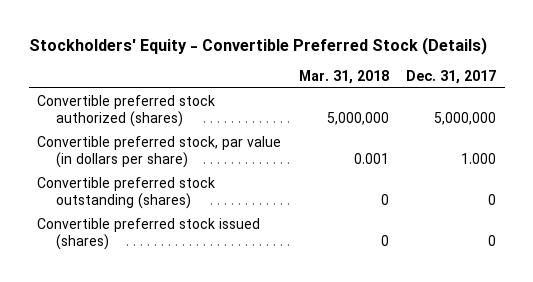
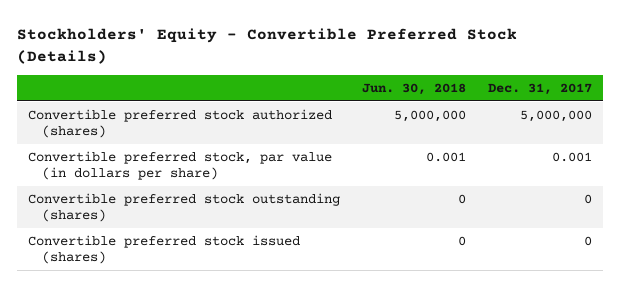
[298,70,389,85] Mar. 31, 2018 -> none
none -> [362,82,467,95] Jun. 30, 2018
[461,153,497,165] 1.000 -> [551,152,592,163] 0.001

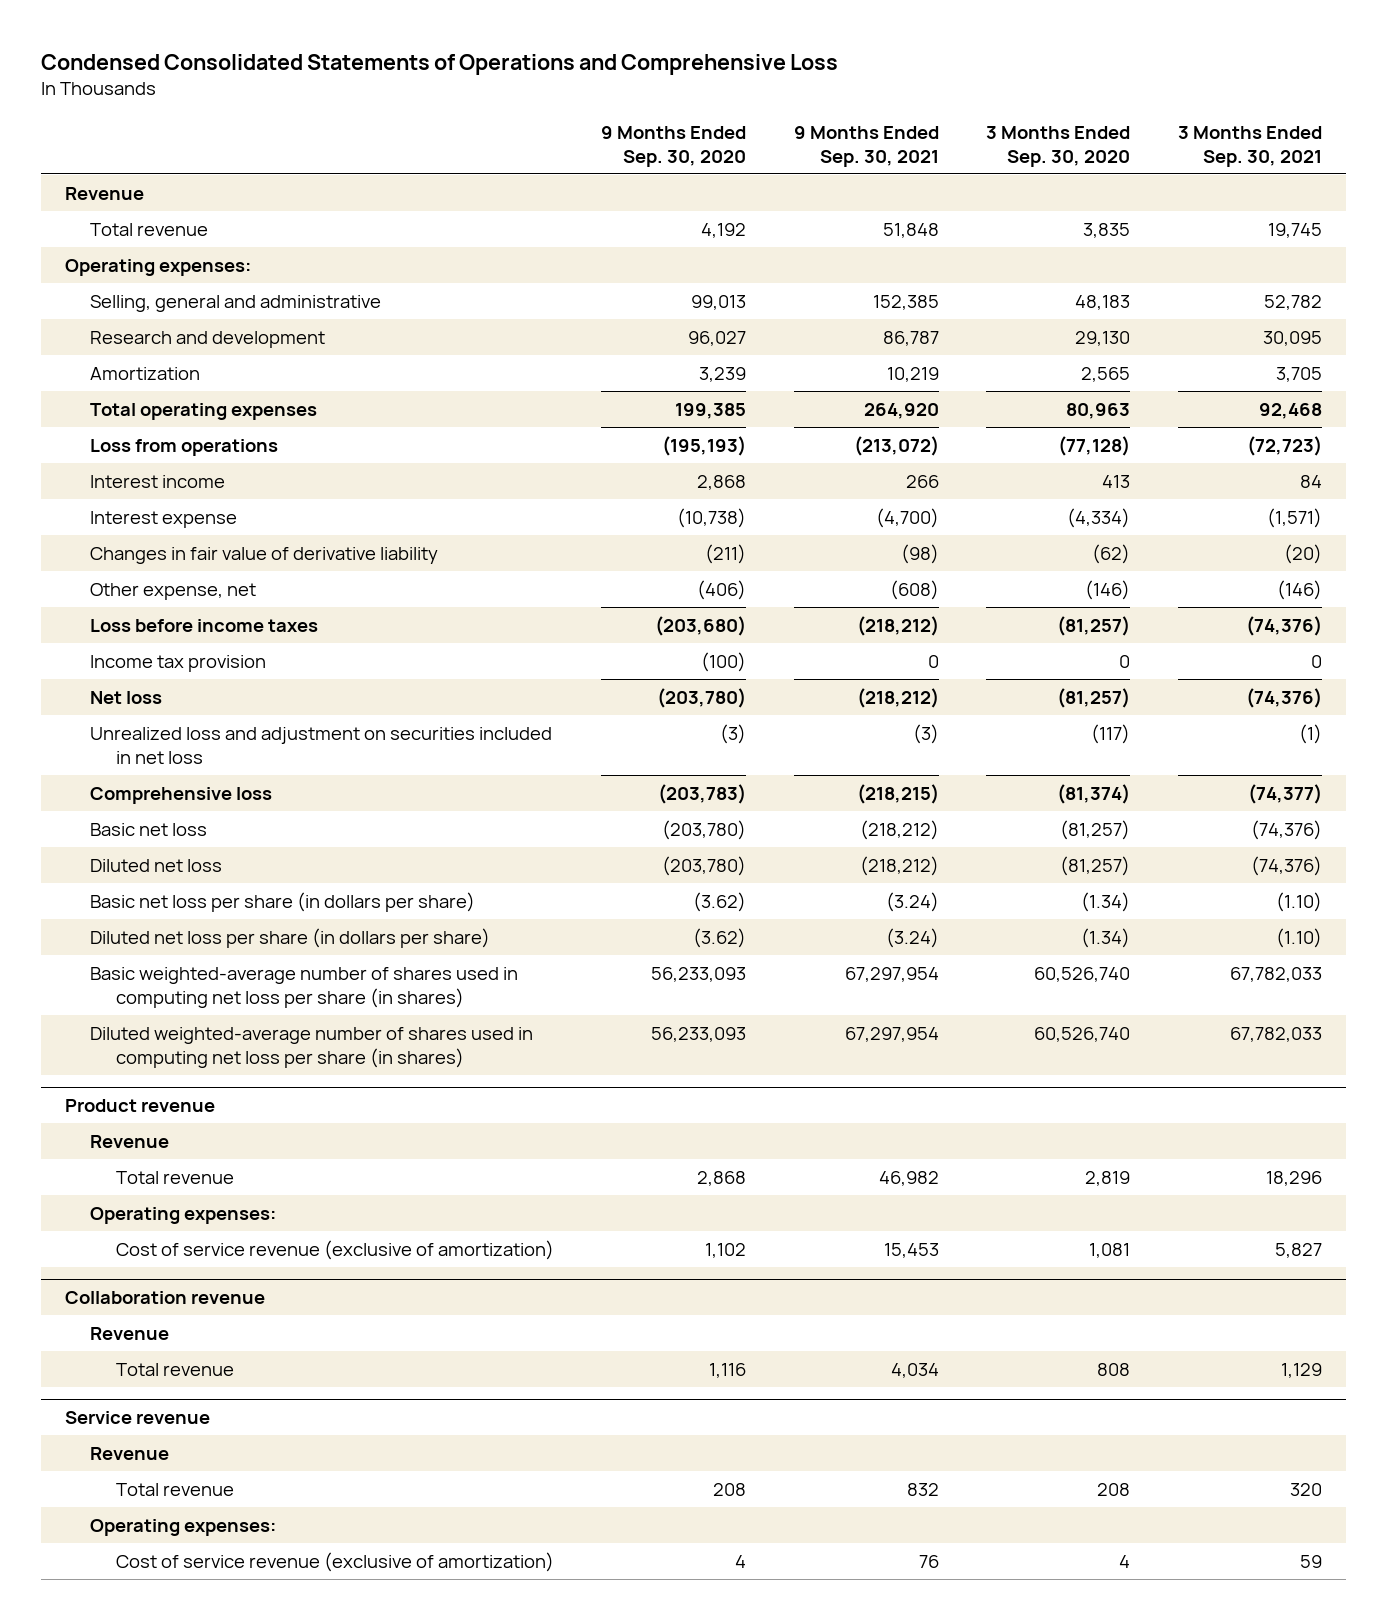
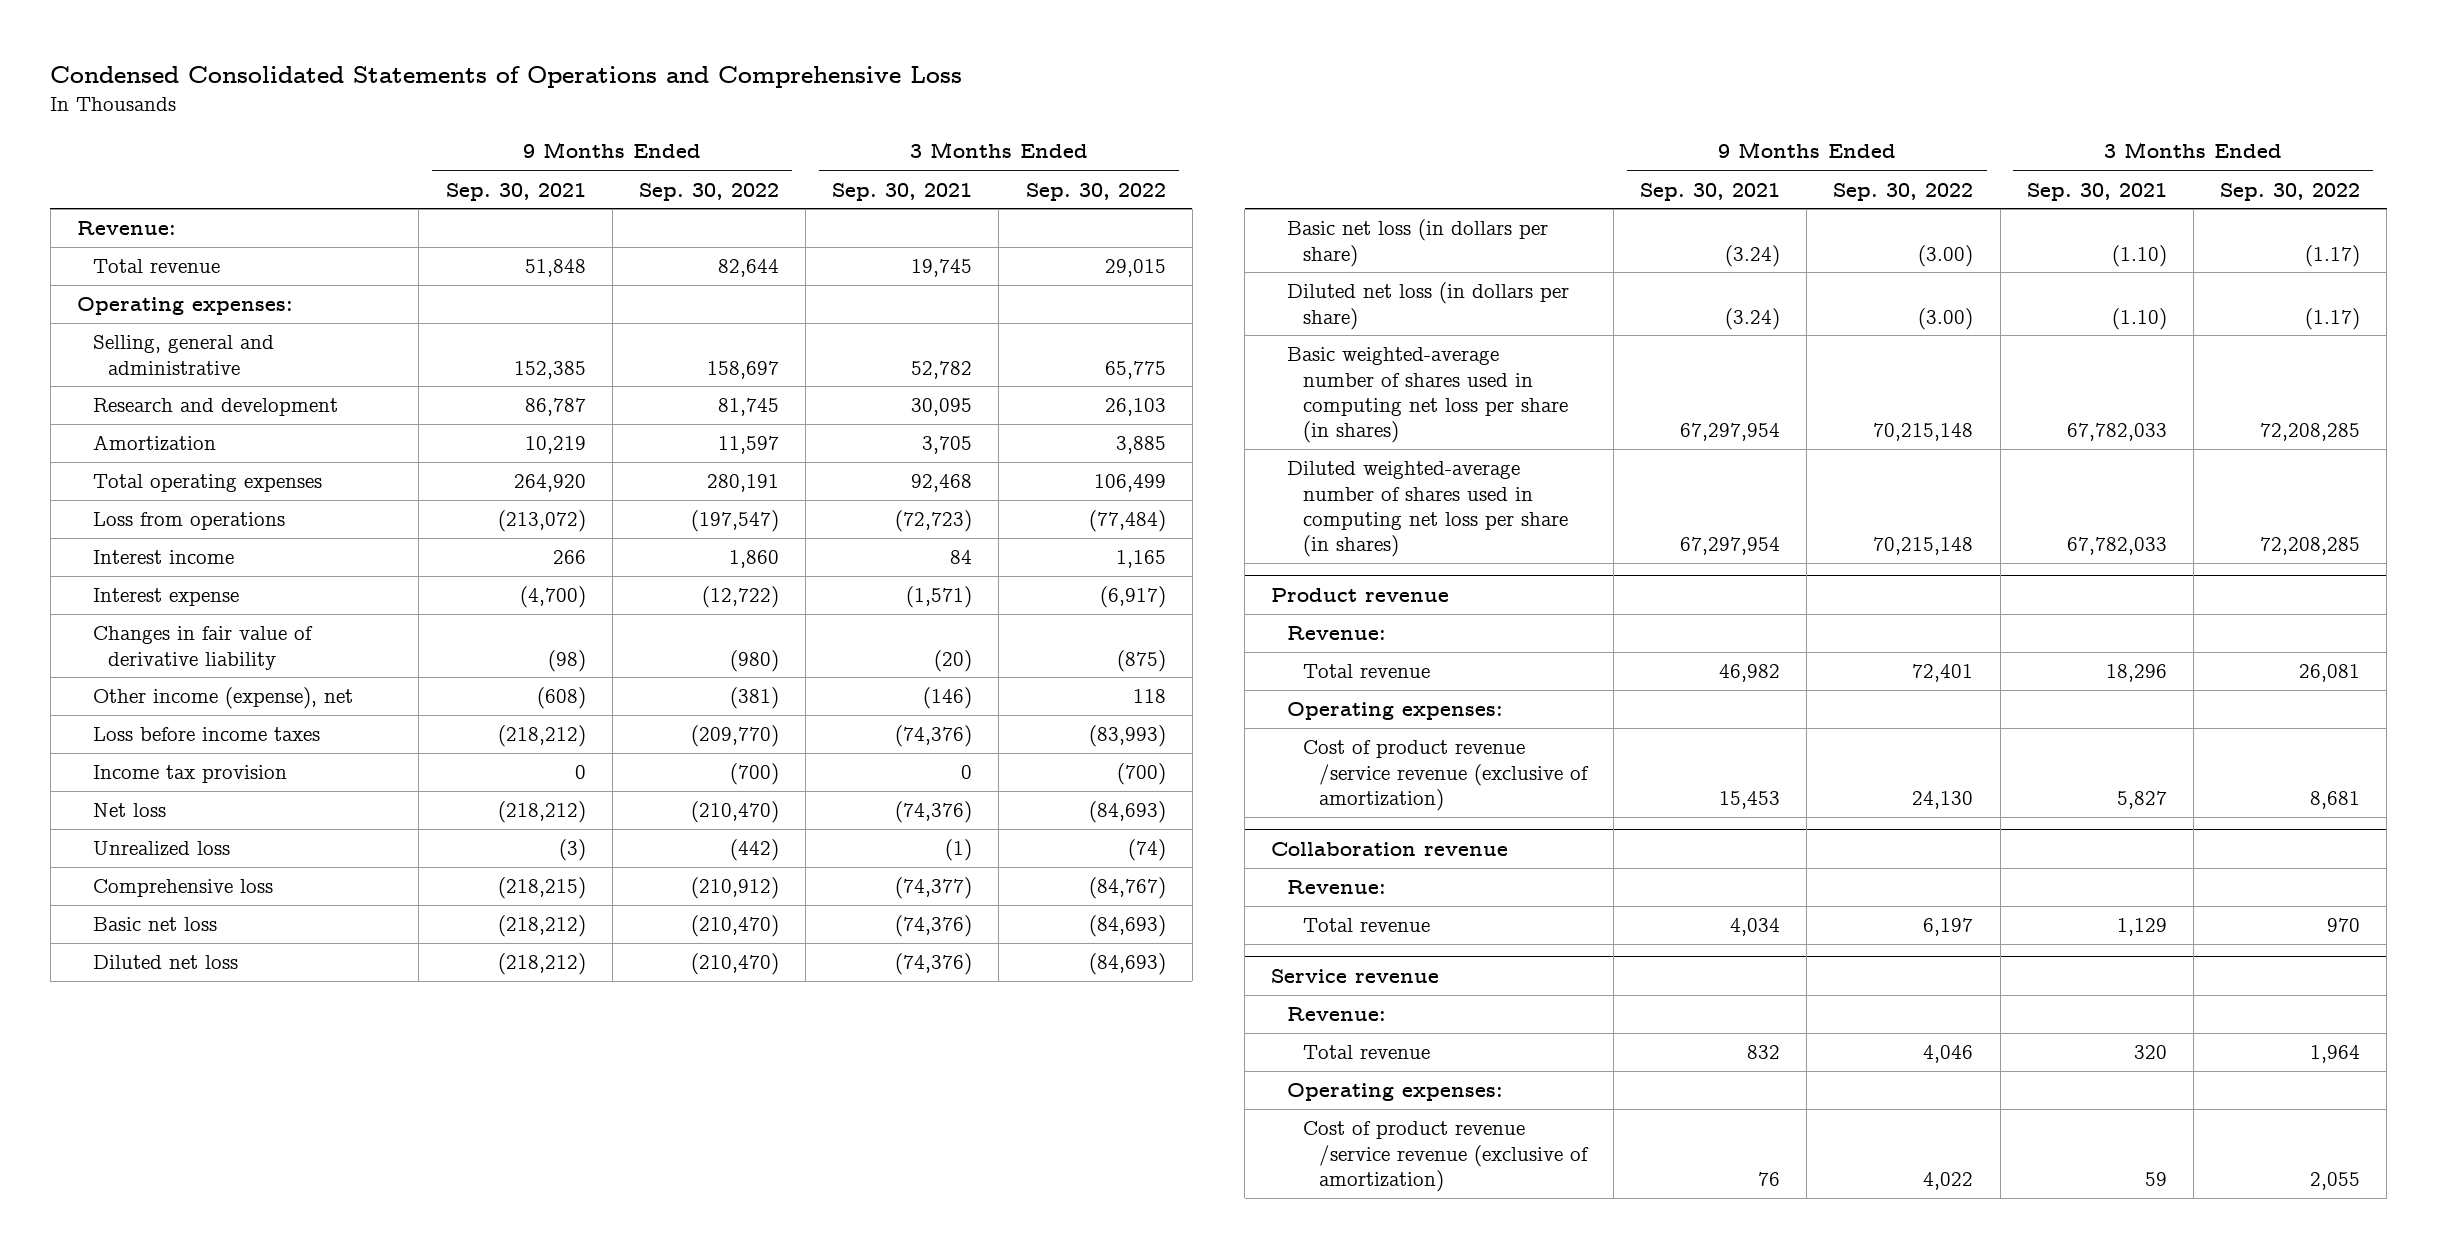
[601,125,747,167] 9 Months Ended Sep. 30, 2020 -> none
[986,125,1131,167] 3 Months Ended Sep. 30, 2020 -> none
none -> [638,182,779,201] Sep. 30, 2022
none -> [1025,182,1166,201] Sep. 30, 2022
[64,186,144,200] Revenue -> [76,221,176,236] Revenue:
[90,582,257,600] Other expense, net -> [92,687,353,710] Other income (expense), net
[90,726,553,764] Unrealized loss and adjustment on securities included in net loss -> [92,841,230,857] Unrealized loss
[90,891,476,912] Basic net loss per share (in dollars per share) -> [1287,219,1549,267] Basic net loss (in dollars per share)
[90,927,491,948] Diluted net loss per share (in dollars per share) -> [1287,282,1570,330] Diluted net loss (in dollars per share)
[90,1134,170,1148] Revenue -> [1287,626,1387,641] Revenue:
[115,1239,554,1260] Cost of service revenue (exclusive of amortization) -> [1302,740,1589,811] Cost of product revenue /service revenue (exclusive of amortization)
[90,1326,170,1340] Revenue -> [1287,880,1387,895] Revenue:
[90,1446,170,1460] Revenue -> [1287,1007,1387,1022] Revenue:
[115,1551,554,1572] Cost of service revenue (exclusive of amortization) -> [1302,1121,1589,1192] Cost of product revenue /service revenue (exclusive of amortization)

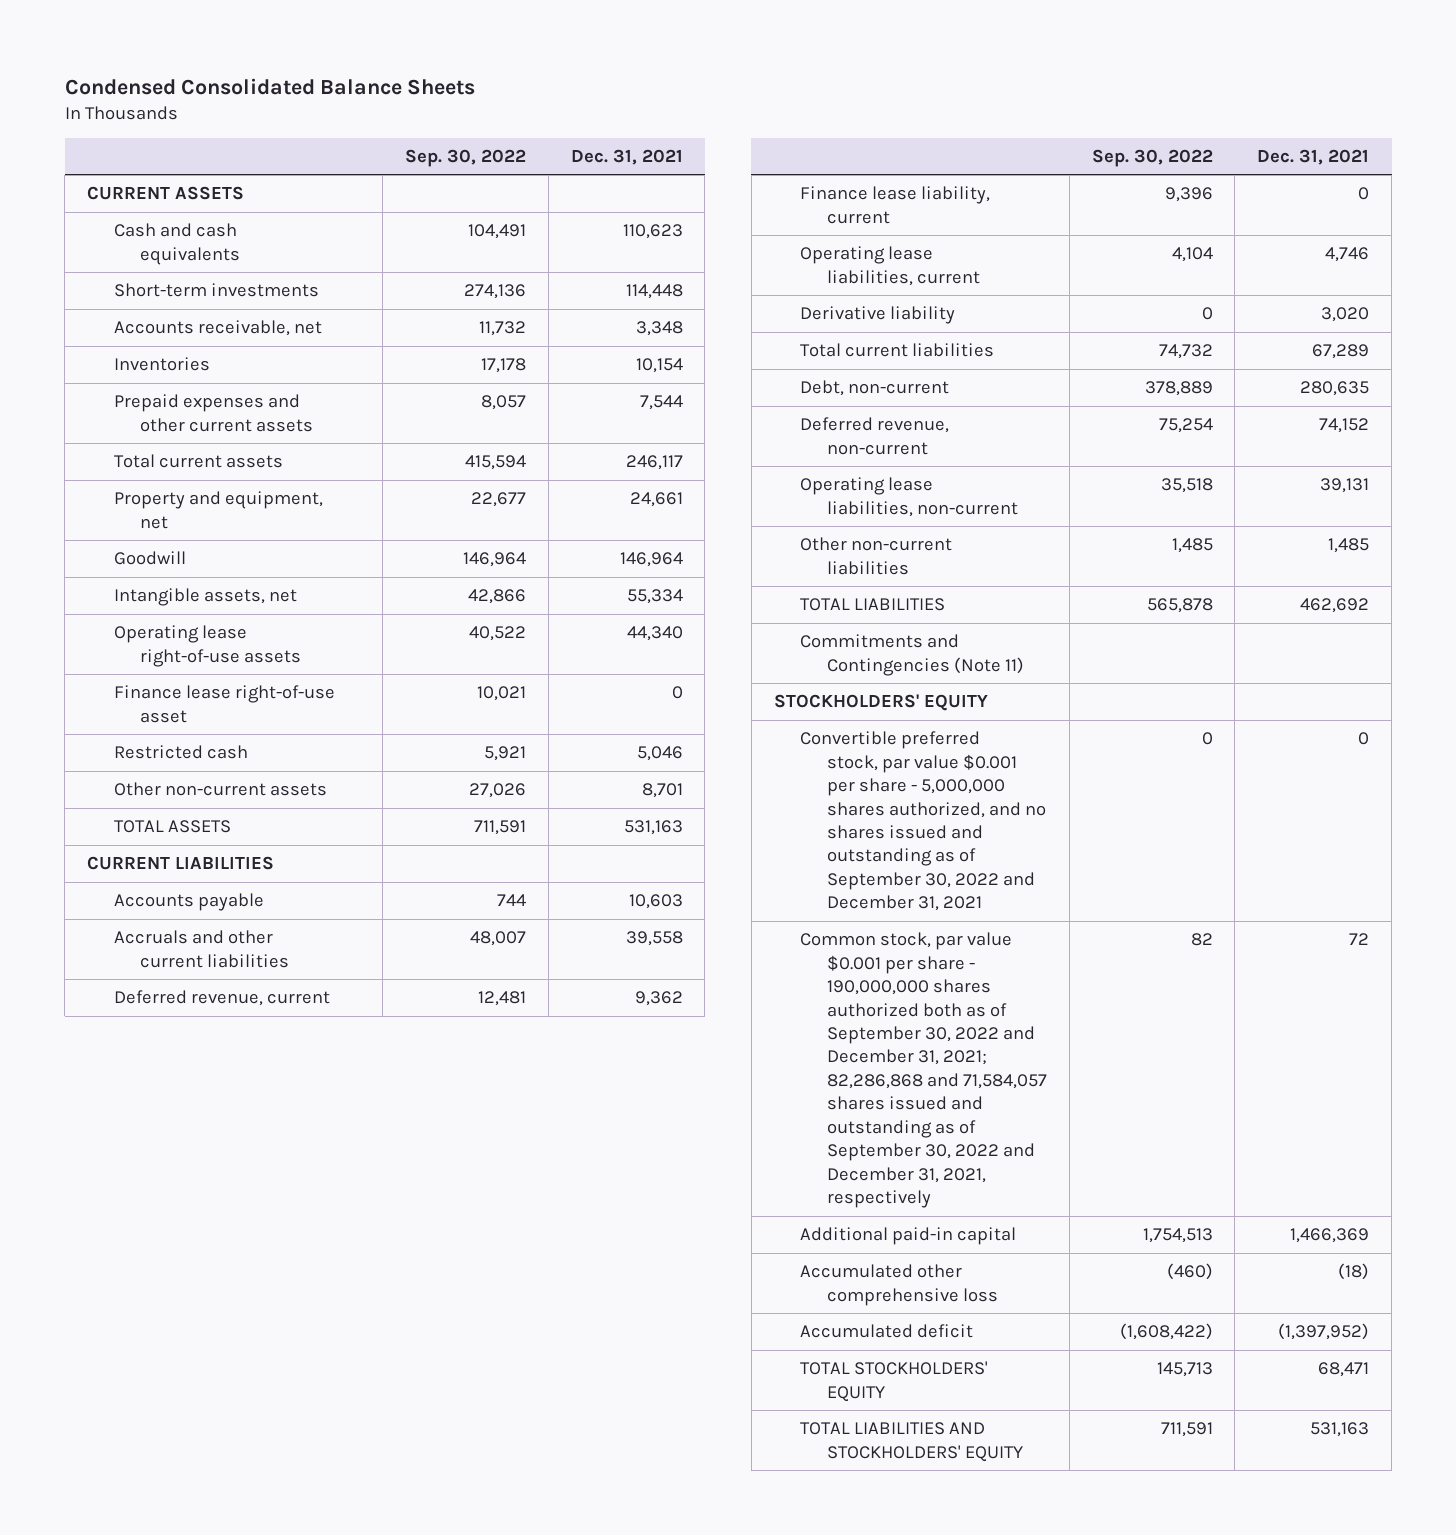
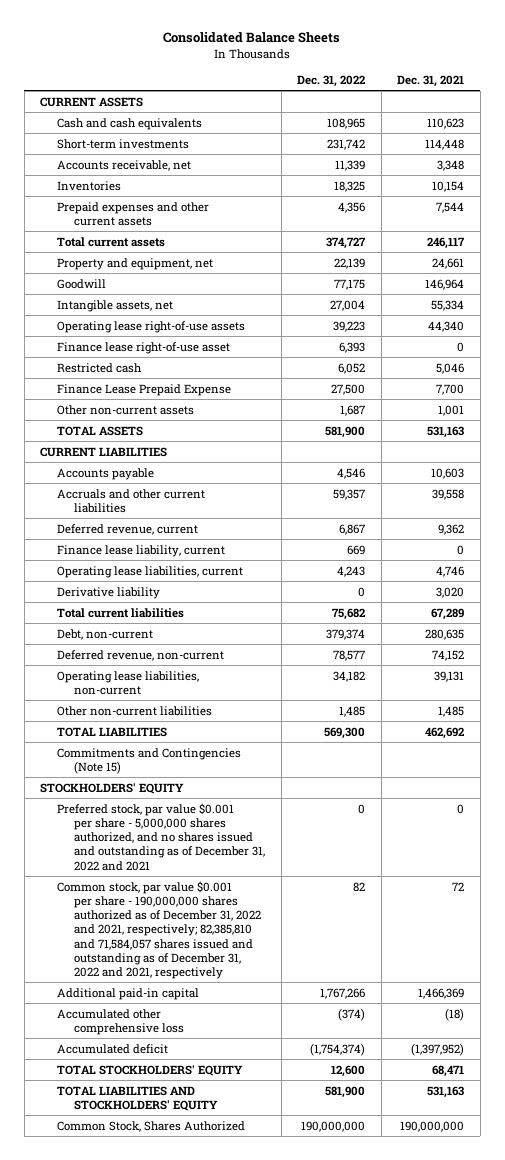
[64,77,475,95] Condensed Consolidated Balance Sheets -> [163,32,341,44] Consolidated Balance Sheets
[405,148,527,167] Sep. 30, 2022 -> none
none -> [297,74,366,87] Dec. 31, 2022
none -> [57,383,232,396] Finance Lease Prepaid Expense
[641,783,683,799] 8,701 -> [438,404,465,416] 1,001
[800,634,1025,676] Commitments and Contingencies (Note 11) -> [57,747,242,774] Commitments and Contingencies (Note 15)
[800,731,1047,912] Convertible preferred stock, par value $0.001 per share - 5,000,000 shares authorized, and no shares issued and outstanding as of September 30, 2022 and December 31, 2021 -> [57,802,265,871] Preferred stock, par value $0.001 per share - 5,000,000 shares authorized, and no shares issued and outstanding as of December 31, 2022 and 2021
[800,932,1048,1209] Common stock, par value $0.001 per share - 190,000,000 shares authorized both as of September 30, 2022 and December 31, 2021; 82,286,868 and 71,584,057 shares issued and outstanding as of September 30, 2022 and December 31, 2021, respectively -> [57,880,261,980] Common stock, par value $0.001 per share - 190,000,000 shares authorized as of December 31, 2022 and 2021, respectively; 82,385,810 and 71,584,057 shares issued and outstanding as of December 31, 2022 and 2021, respectively
none -> [57,1120,246,1132] Common Stock, Shares Authorized

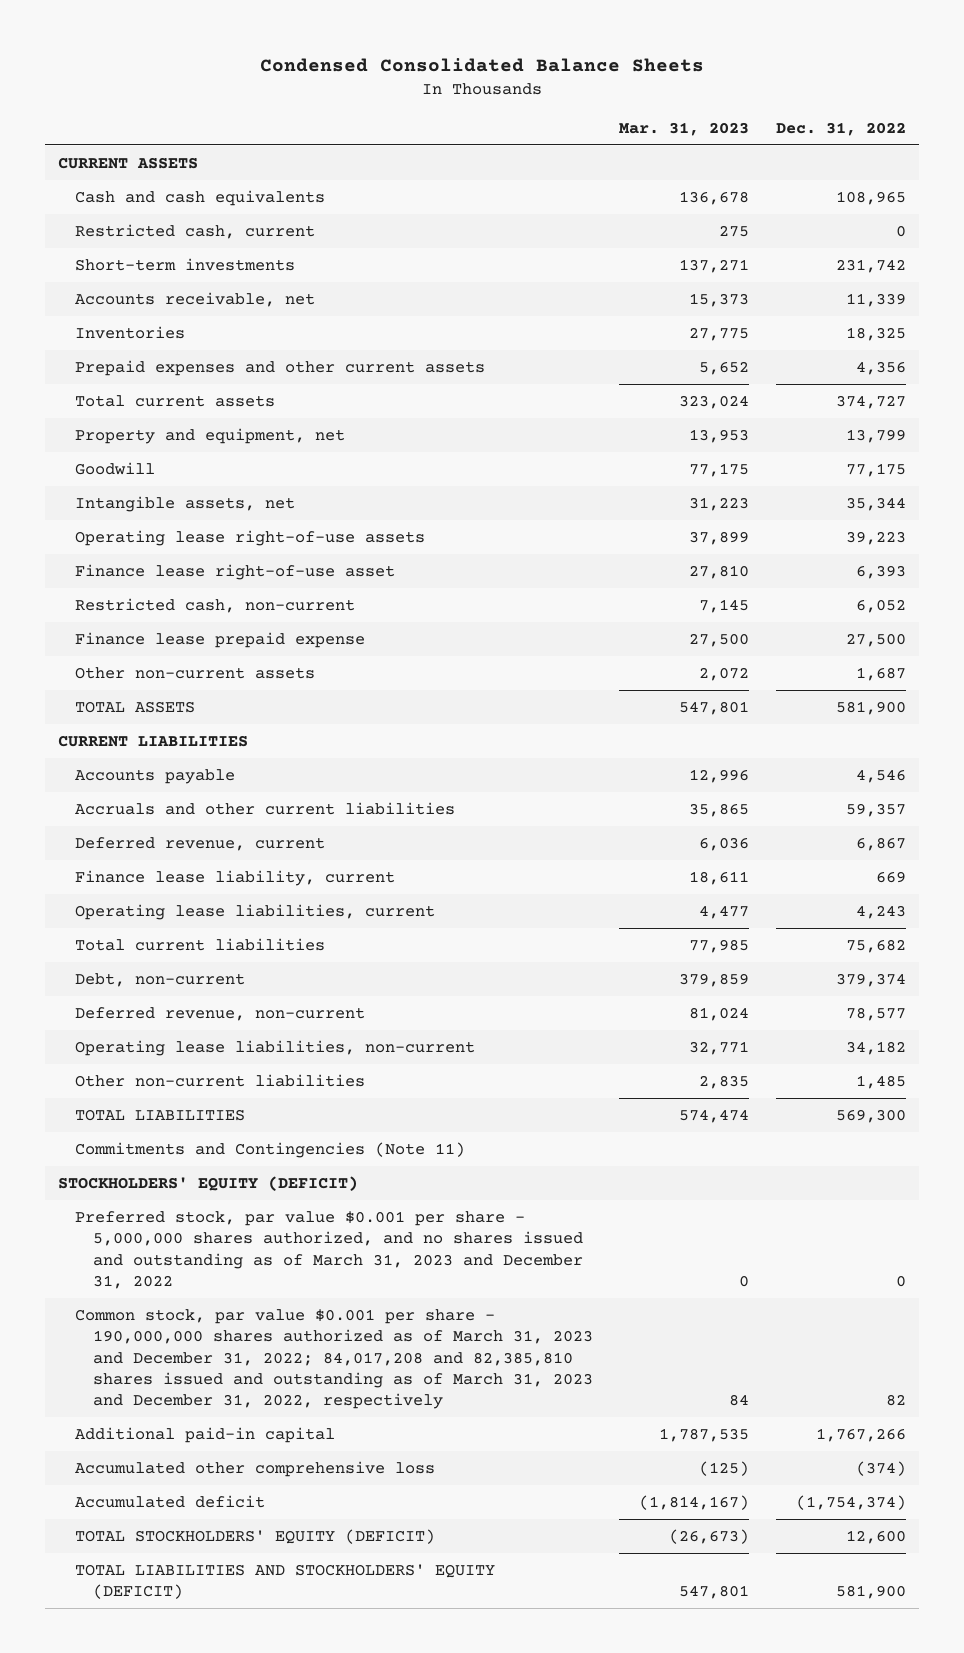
[163,32,341,44] Consolidated Balance Sheets -> [259,57,704,72] Condensed Consolidated Balance Sheets
[397,74,465,87] Dec. 31, 2021 -> none
none -> [619,121,750,136] Mar. 31, 2023
none -> [75,223,316,239] Restricted cash, current
[334,257,366,269] 22,139 -> [845,428,906,443] 13,799
[330,299,366,311] 27,004 -> [845,496,906,511] 35,344
[57,362,143,373] Restricted cash -> [75,597,356,613] Restricted cash, non-current
[57,383,232,396] Finance Lease Prepaid Expense -> [75,631,366,648] Finance lease prepaid expense
[57,586,161,599] Derivative liability -> none
[57,747,242,774] Commitments and Contingencies (Note 15) -> [75,1141,466,1158] Commitments and Contingencies (Note 11)
[40,782,185,794] STOCKHOLDERS' EQUITY -> [57,1175,358,1191] STOCKHOLDERS' EQUITY (DEFICIT)
[57,802,265,871] Preferred stock, par value $0.001 per share - 5,000,000 shares authorized, and no shares issued and outstanding as of December 31, 2022 and 2021 -> [75,1210,583,1289] Preferred stock, par value $0.001 per share - 5,000,000 shares authorized, and no shares issued and outstanding as of March 31, 2023 and December 31, 2022
[57,880,261,980] Common stock, par value $0.001 per share - 190,000,000 shares authorized as of December 31, 2022 and 2021, respectively; 82,385,810 and 71,584,057 shares issued and outstanding as of December 31, 2022 and 2021, respectively -> [75,1308,593,1410] Common stock, par value $0.001 per share - 190,000,000 shares authorized as of March 31, 2023 and December 31, 2022; 84,017,208 and 82,385,810 shares issued and outstanding as of March 31, 2023 and December 31, 2022, respectively
[57,1120,246,1132] Common Stock, Shares Authorized -> none
[57,1064,244,1076] TOTAL STOCKHOLDERS' EQUITY -> [75,1528,436,1544] TOTAL STOCKHOLDERS' EQUITY (DEFICIT)
[57,1085,218,1111] TOTAL LIABILITIES AND STOCKHOLDERS' EQUITY -> [75,1563,496,1600] TOTAL LIABILITIES AND STOCKHOLDERS' EQUITY (DEFICIT)

